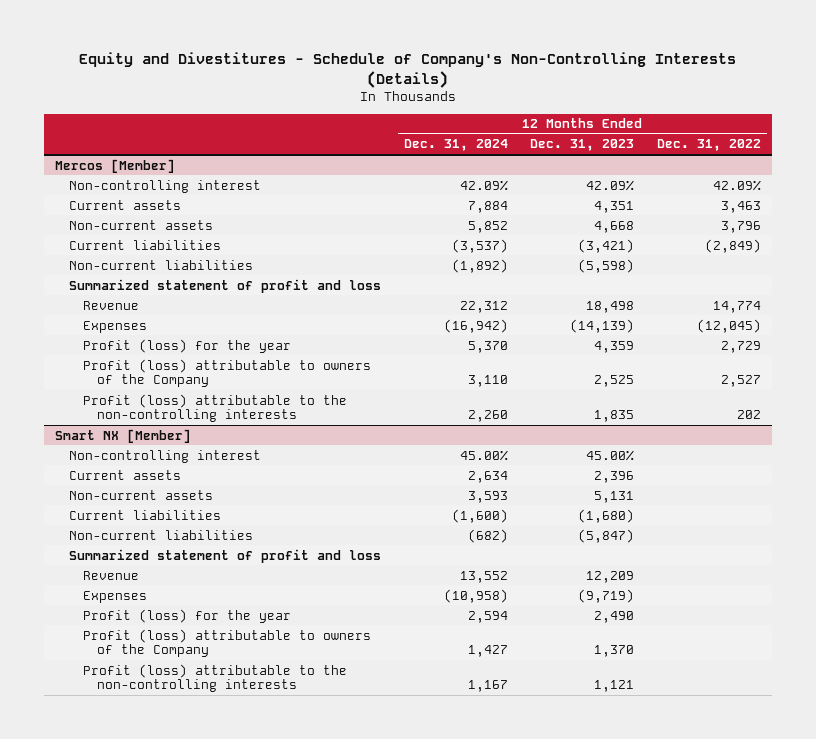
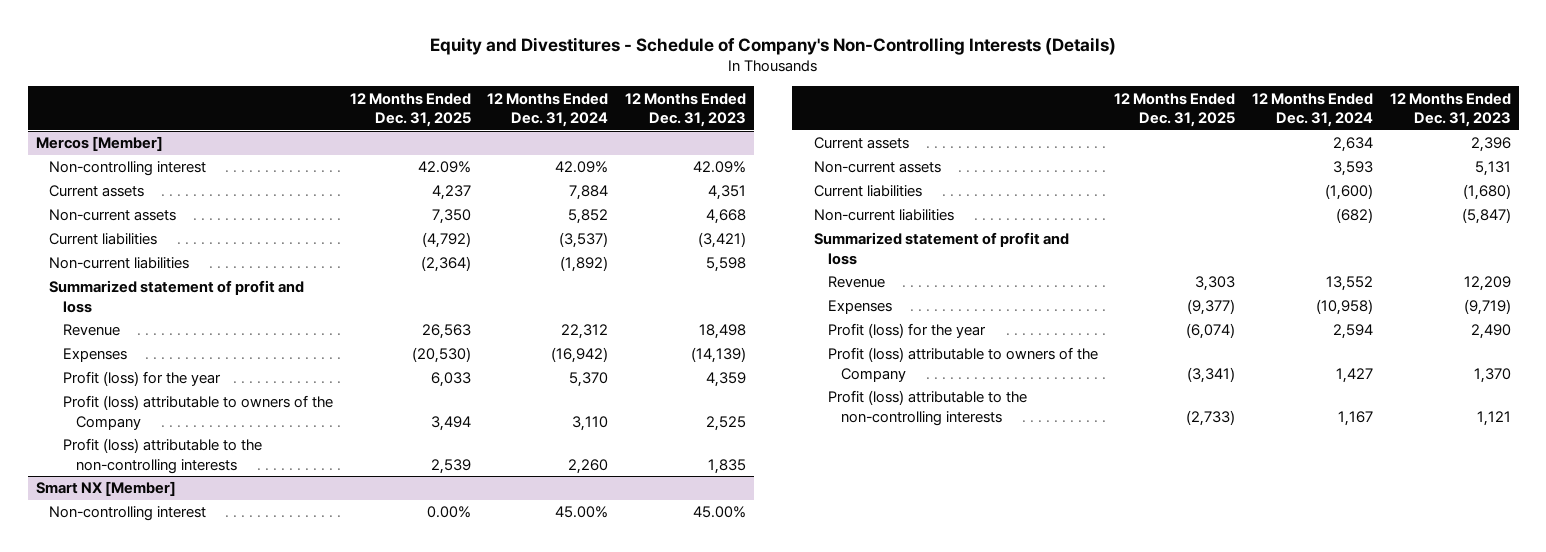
[656,139,761,152] Dec. 31, 2022 -> none
none -> [349,92,471,128] 12 Months Ended Dec. 31, 2025
[578,258,635,273] (5,598) -> [705,257,746,273] 5,598

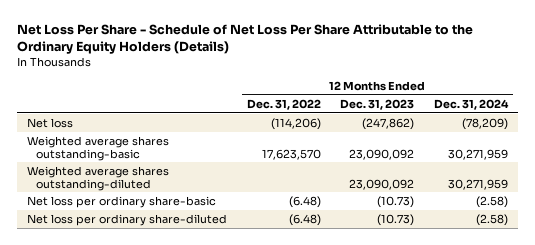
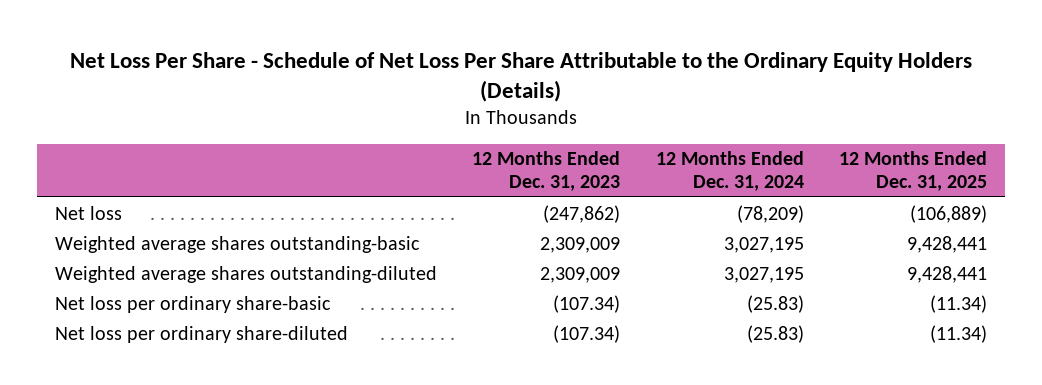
[246,98,321,110] Dec. 31, 2022 -> none
none -> [839,151,988,192] 12 Months Ended Dec. 31, 2025
[349,148,415,160] 23,090,092 -> [540,236,621,253] 2,309,009
[448,148,509,160] 30,271,959 -> [723,236,804,253] 3,027,195
[349,178,415,190] 23,090,092 -> [540,266,621,283] 2,309,009
[448,178,509,190] 30,271,959 -> [723,266,804,283] 3,027,195
[377,195,415,208] (10.73) -> [553,294,621,313] (107.34)
[476,195,509,208] (2.58) -> [746,294,804,313] (25.83)
[377,213,415,226] (10.73) -> [553,324,621,343] (107.34)
[476,213,509,226] (2.58) -> [746,324,804,343] (25.83)

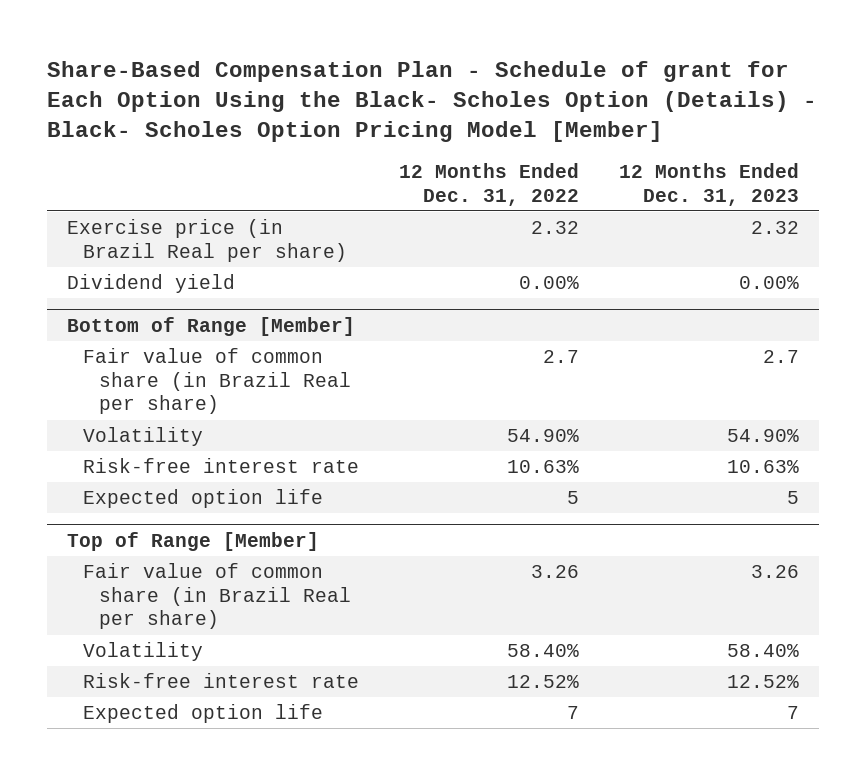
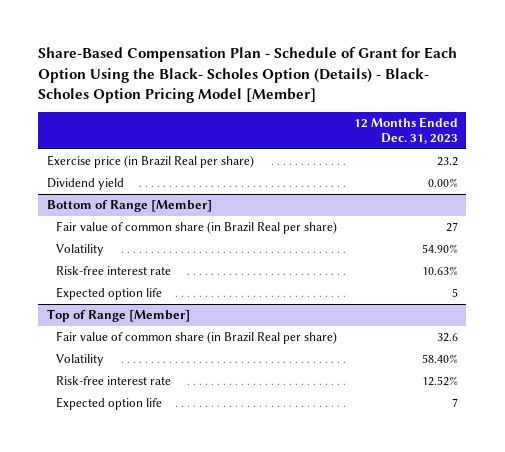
[46,60,817,142] Share-Based Compensation Plan - Schedule of grant for Each Option Using the Black- Scholes Option (Details) - Black- Scholes Option Pricing Model [Member] -> [38,47,458,103] Share-Based Compensation Plan - Schedule of Grant for Each Option Using the Black- Scholes Option (Details) - Black- Scholes Option Pricing Model [Member]
[399,162,580,206] 12 Months Ended Dec. 31, 2022 -> none
[751,220,800,234] 2.32 -> [436,157,458,167] 23.2
[763,349,800,363] 2.7 -> [445,222,458,233] 27
[751,564,800,578] 3.26 -> [436,333,458,343] 32.6

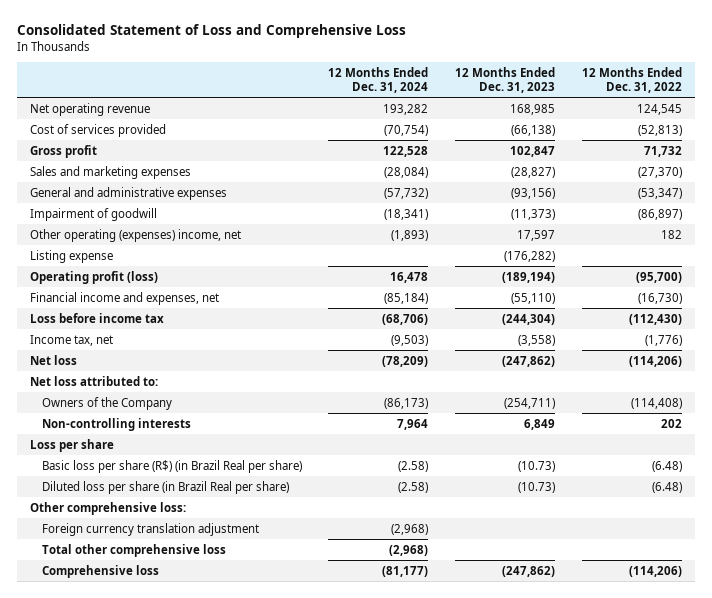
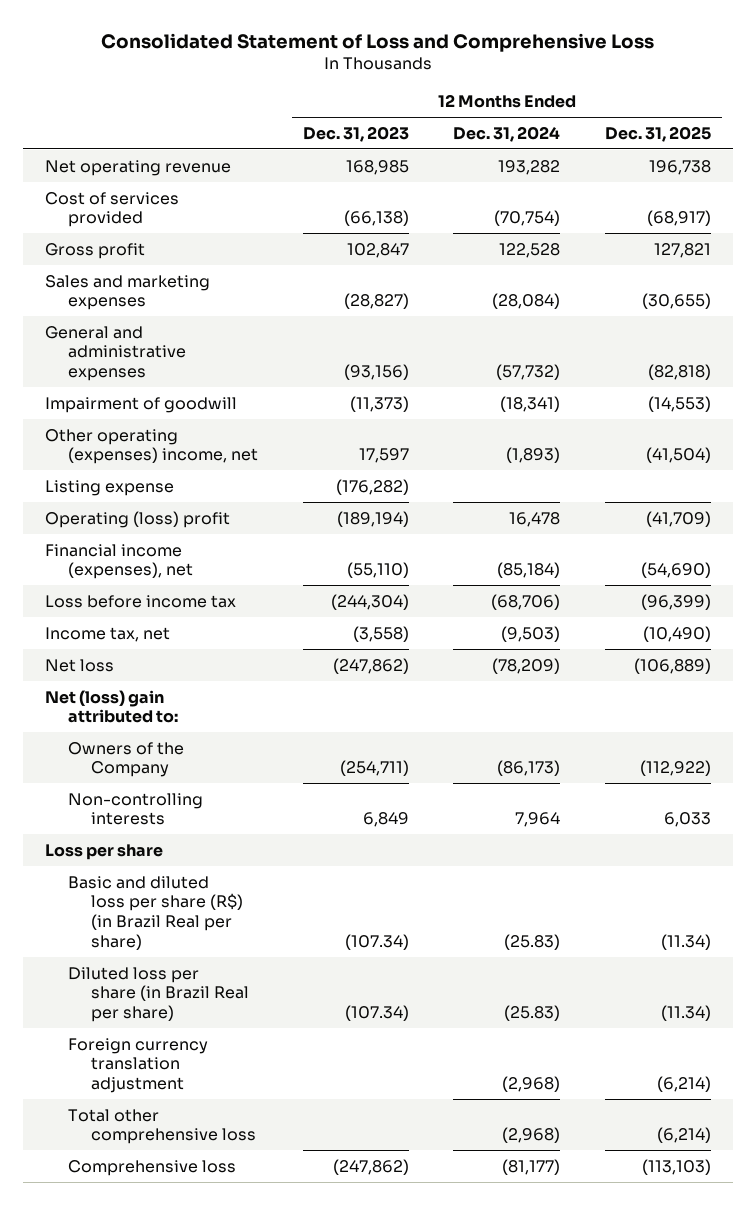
[581,67,682,93] 12 Months Ended Dec. 31, 2022 -> none
none -> [604,125,711,142] Dec. 31, 2025
[30,270,159,284] Operating profit (loss) -> [45,510,231,528] Operating (loss) profit
[30,291,220,305] Financial income and expenses, net -> [45,543,194,580] Financial income (expenses), net
[30,375,159,386] Net loss attributed to: -> [45,689,179,724] Net (loss) gain attributed to:
[30,501,187,515] Other comprehensive loss: -> none
[41,459,302,473] Basic loss per share (R$) (in Brazil Real per share) -> [68,875,244,950] Basic and diluted loss per share (R$) (in Brazil Real per share)
[398,460,429,472] (2.58) -> [504,933,561,950] (25.83)
[517,460,555,472] (10.73) -> [344,933,409,950] (107.34)
[398,481,429,493] (2.58) -> [504,1004,561,1021] (25.83)
[517,481,555,493] (10.73) -> [344,1004,409,1021] (107.34)

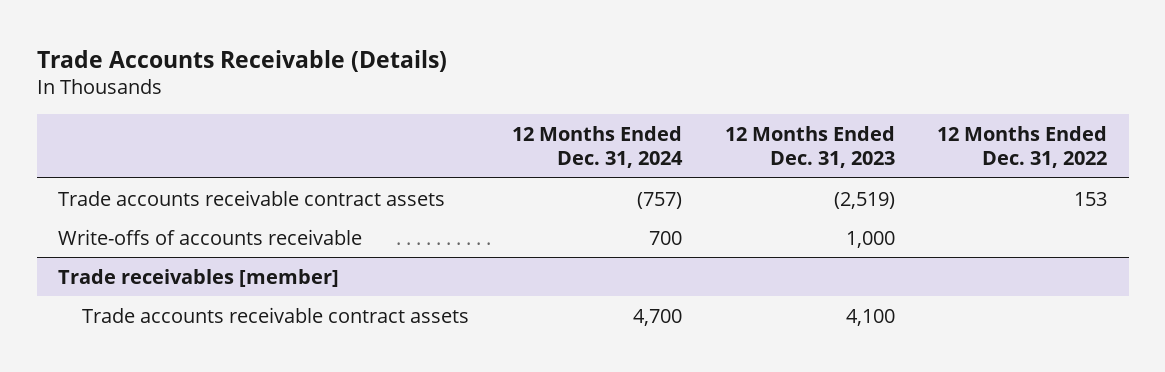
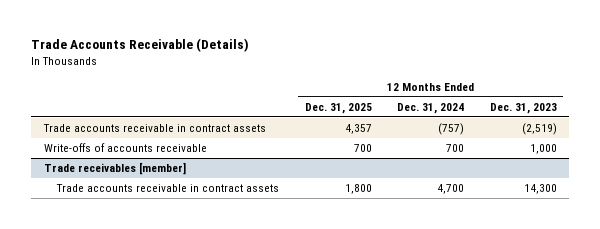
[937,125,1108,168] 12 Months Ended Dec. 31, 2022 -> none
none -> [304,102,372,114] Dec. 31, 2025
[58,189,446,206] Trade accounts receivable contract assets -> [42,124,266,133] Trade accounts receivable in contract assets
[82,306,470,323] Trade accounts receivable contract assets -> [56,184,280,193] Trade accounts receivable in contract assets
[845,308,895,326] 4,100 -> [523,184,557,195] 14,300

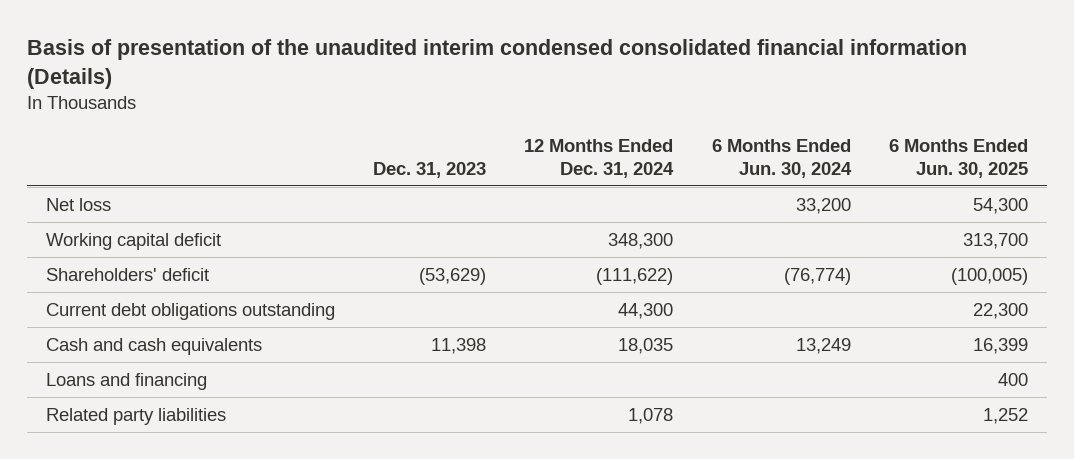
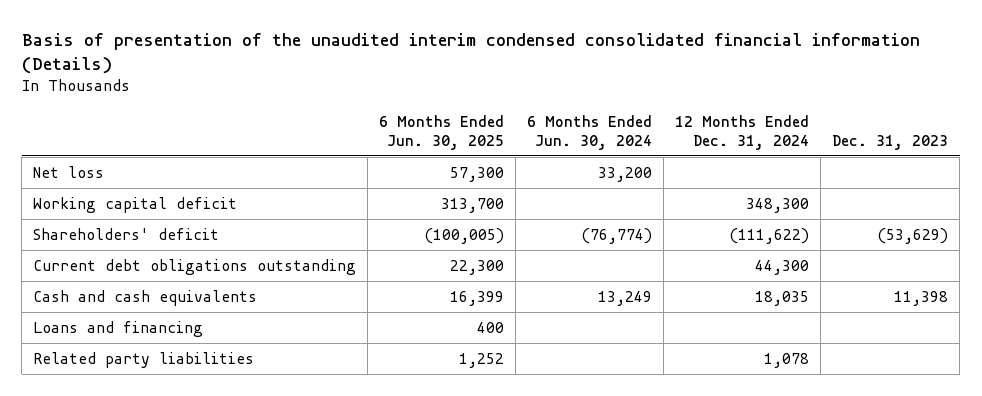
[973,198,1029,215] 54,300 -> [450,166,505,182] 57,300

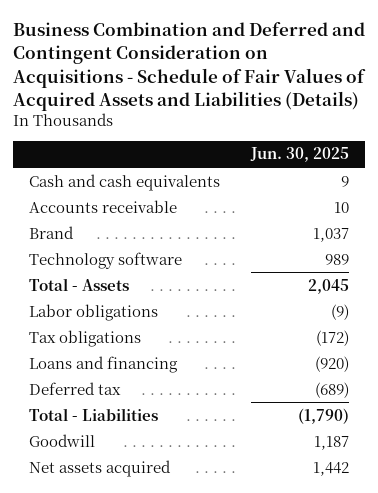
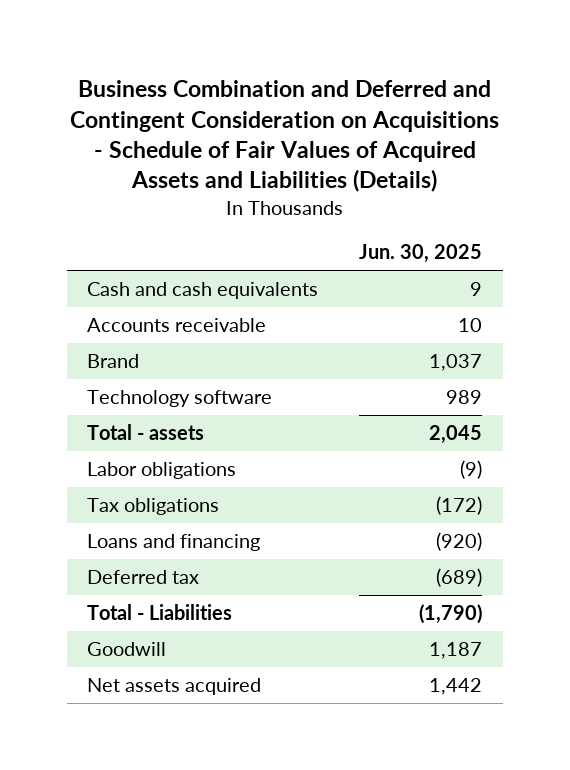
[28,277,129,291] Total - Assets -> [87,424,205,441] Total - assets

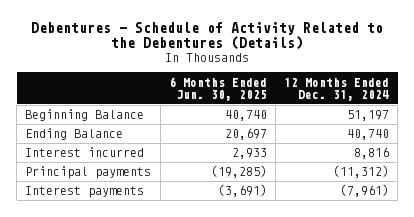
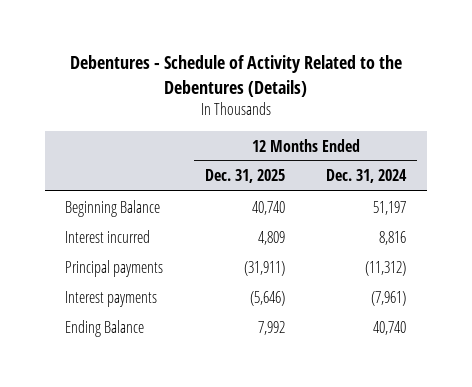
[168,76,267,101] 6 Months Ended Jun. 30, 2025 -> none
none -> [204,169,285,184] Dec. 31, 2025
[25,128,124,141] Ending Balance -> [65,319,145,337] Ending Balance

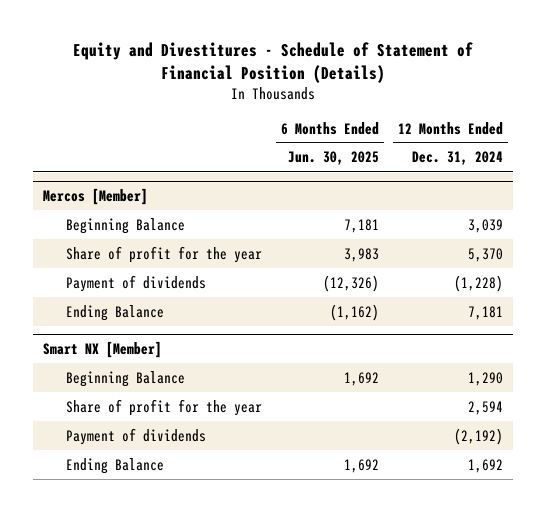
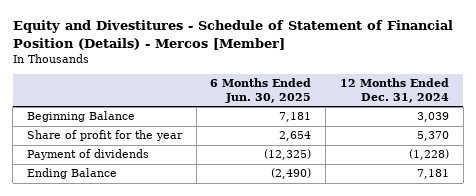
[73,42,474,84] Equity and Divestitures - Schedule of Statement of Financial Position (Details) -> [12,20,453,50] Equity and Divestitures - Schedule of Statement of Financial Position (Details) - Mercos [Member]
[42,188,148,206] Mercos [Member] -> none
[42,341,162,359] Smart NX [Member] -> none
[65,370,185,387] Beginning Balance -> none
[65,398,262,416] Share of profit for the year -> none
[65,427,206,445] Payment of dividends -> none
[65,457,164,474] Ending Balance -> none
[343,247,379,262] 3,983 -> [279,131,312,142] 2,654
[322,274,379,292] (12,326) -> [264,149,312,161] (12,325)
[329,303,379,321] (1,162) -> [271,168,312,180] (2,490)

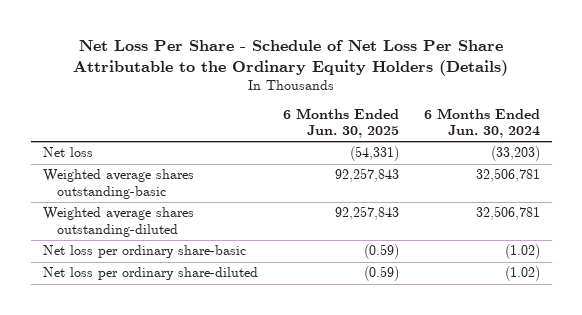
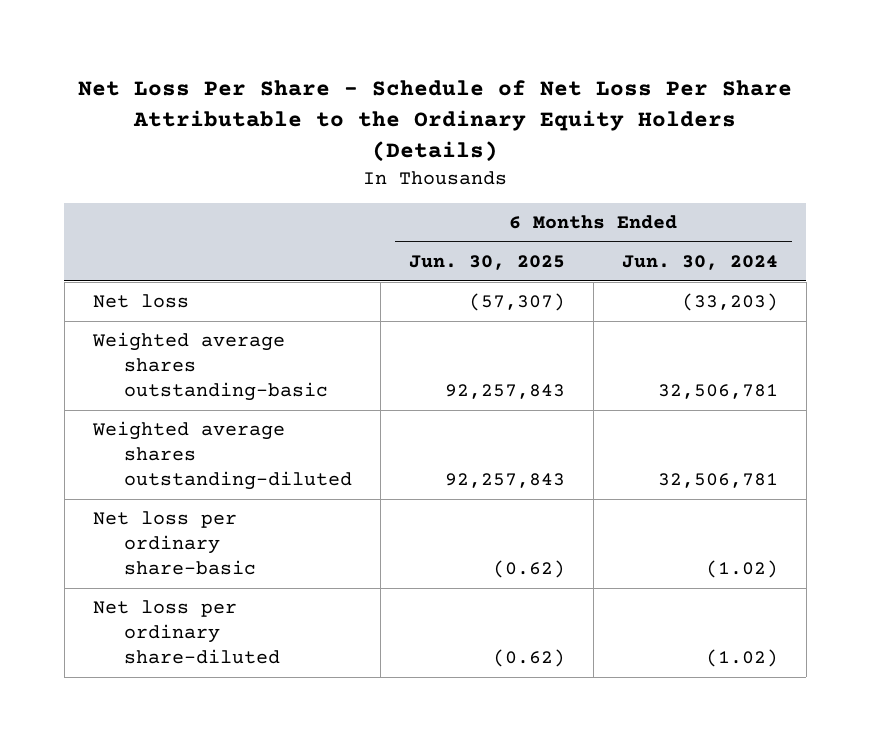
[349,146,399,162] (54,331) -> [468,293,565,312] (57,307)
[363,244,399,260] (0.59) -> [492,560,565,579] (0.62)
[363,266,399,282] (0.59) -> [492,649,565,668] (0.62)

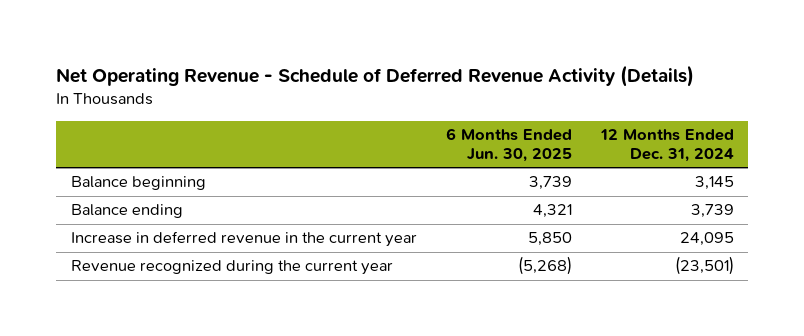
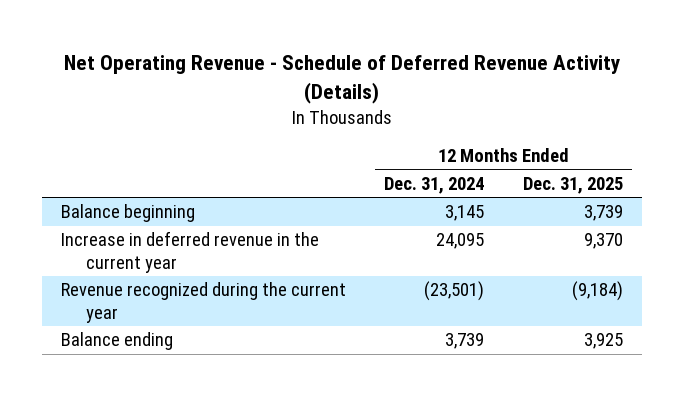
[445,127,572,163] 6 Months Ended Jun. 30, 2025 -> none
none -> [522,176,623,194] Dec. 31, 2025
[70,204,183,219] Balance ending -> [61,332,174,351] Balance ending

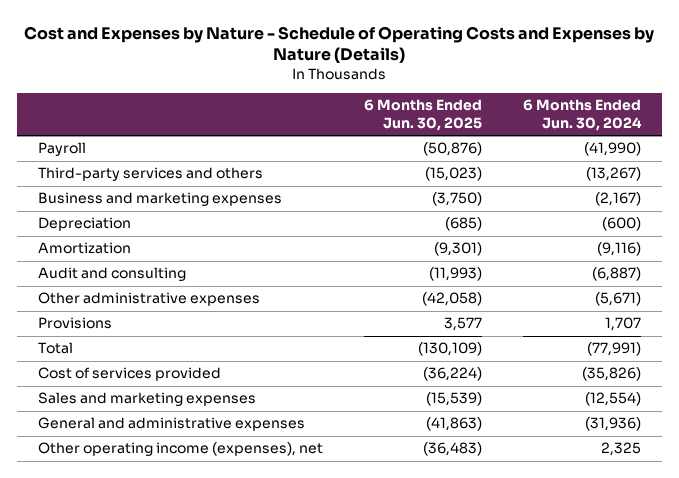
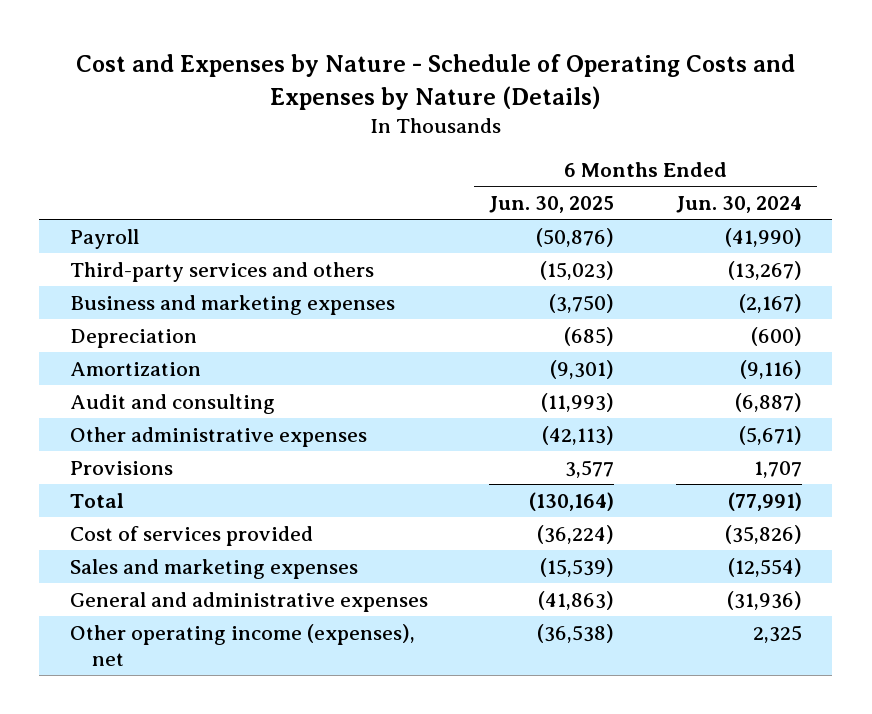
[421,292,482,307] (42,058) -> [542,425,615,445] (42,113)
[417,342,482,357] (130,109) -> [529,491,615,511] (130,164)
[422,442,482,457] (36,483) -> [537,623,615,643] (36,538)

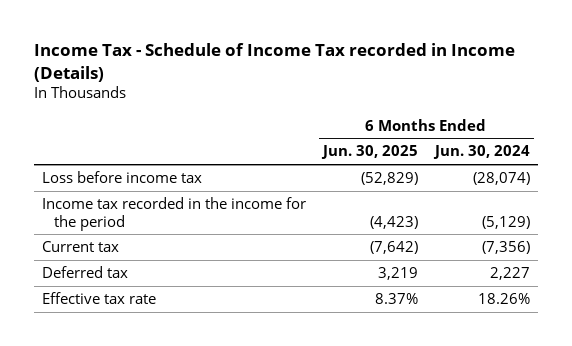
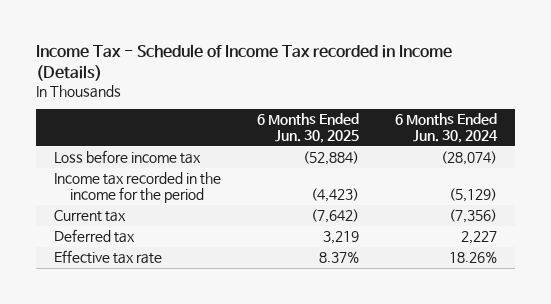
[361,172,419,186] (52,829) -> [303,151,360,166] (52,884)

